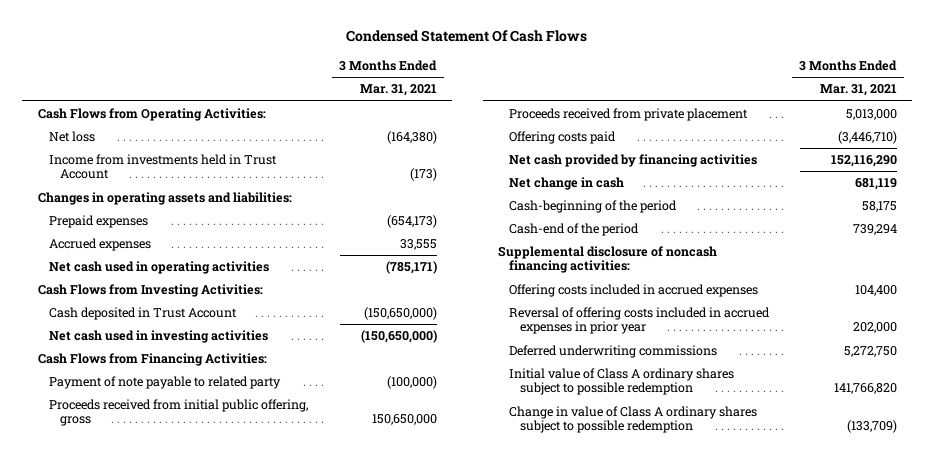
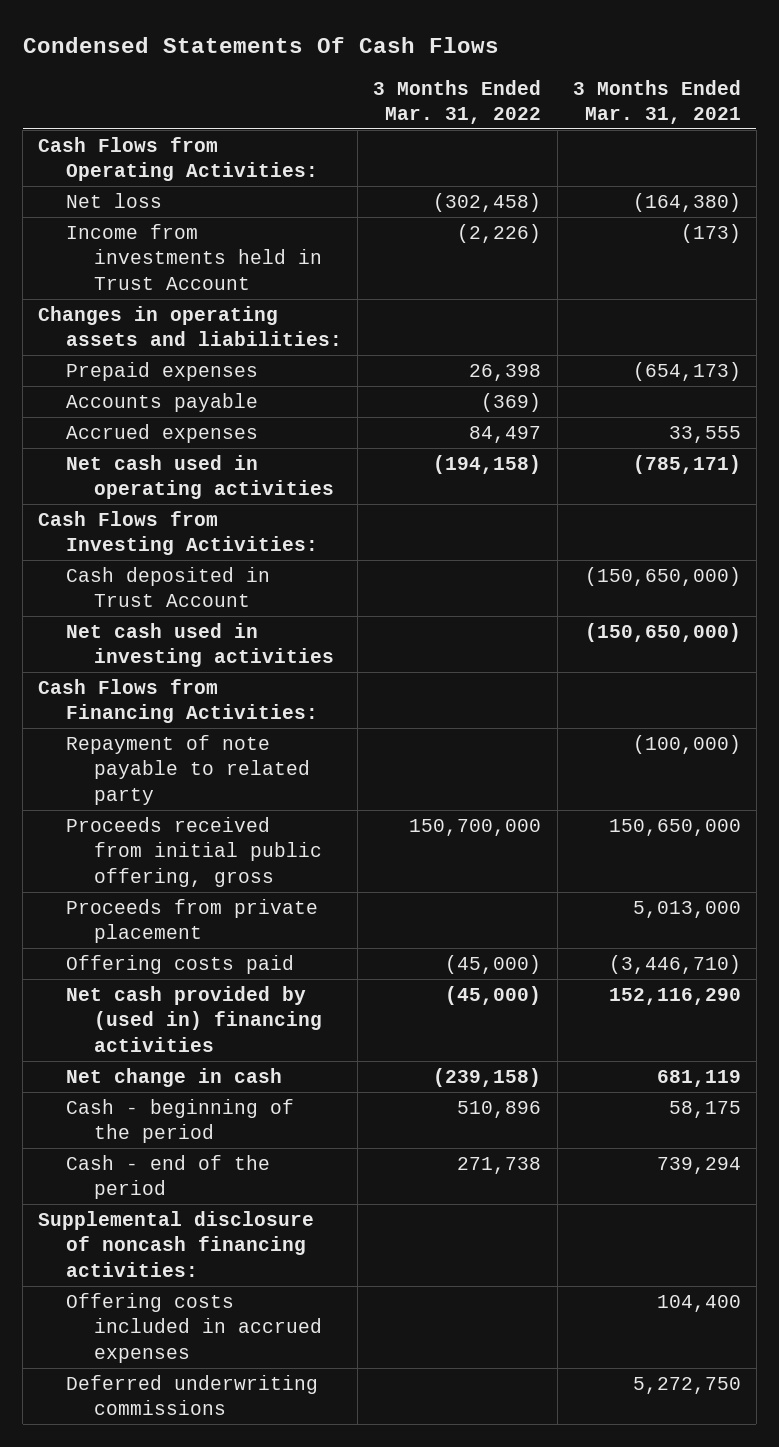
[346,30,588,43] Condensed Statement Of Cash Flows -> [22,37,499,54] Condensed Statements Of Cash Flows
none -> [373,79,542,124] 3 Months Ended Mar. 31, 2022
none -> [66,392,259,412] Accounts payable
[48,376,281,390] Payment of note payable to related party -> [66,734,310,805] Repayment of note payable to related party
[508,108,748,122] Proceeds received from private placement -> [66,898,319,944] Proceeds from private placement
[508,154,757,168] Net cash provided by financing activities -> [66,985,322,1052] Net cash provided by (used in) financing activities
[508,200,677,214] Cash-beginning of the period -> [66,1098,295,1144] Cash - beginning of the period
[508,223,639,237] Cash-end of the period -> [66,1154,271,1200] Cash - end of the period
[508,307,770,335] Reversal of offering costs included in accrued expenses in prior year -> none
[508,368,734,396] Initial value of Class A ordinary shares subject to possible redemption -> none
[508,406,757,434] Change in value of Class A ordinary shares subject to possible redemption -> none

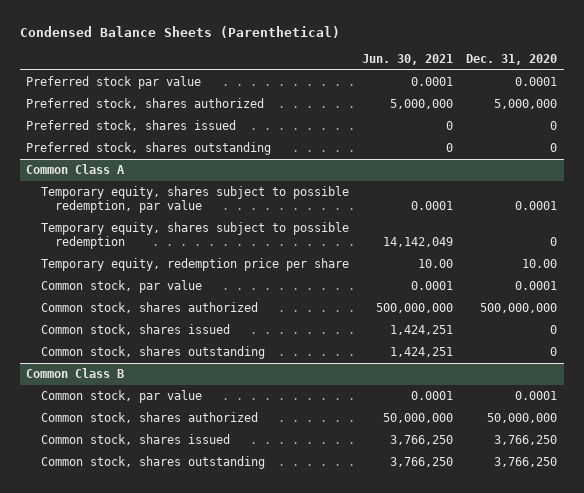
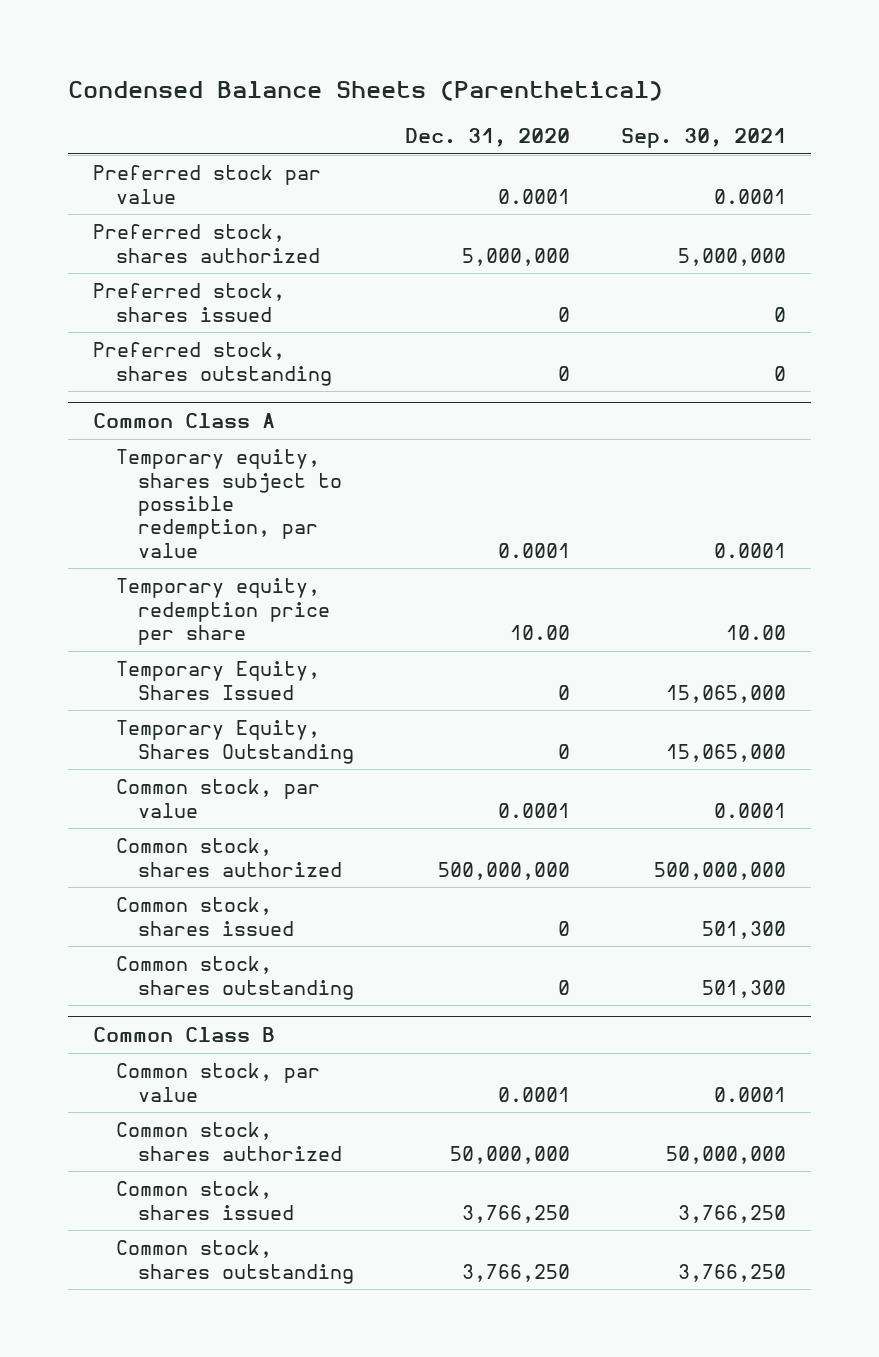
[362,54,454,66] Jun. 30, 2021 -> none
none -> [620,127,786,148] Sep. 30, 2021
[40,221,349,249] Temporary equity, shares subject to possible redemption -> none
none -> [115,661,320,700] Temporary Equity, Shares Issued
none -> [115,720,355,764] Temporary Equity, Shares Outstanding

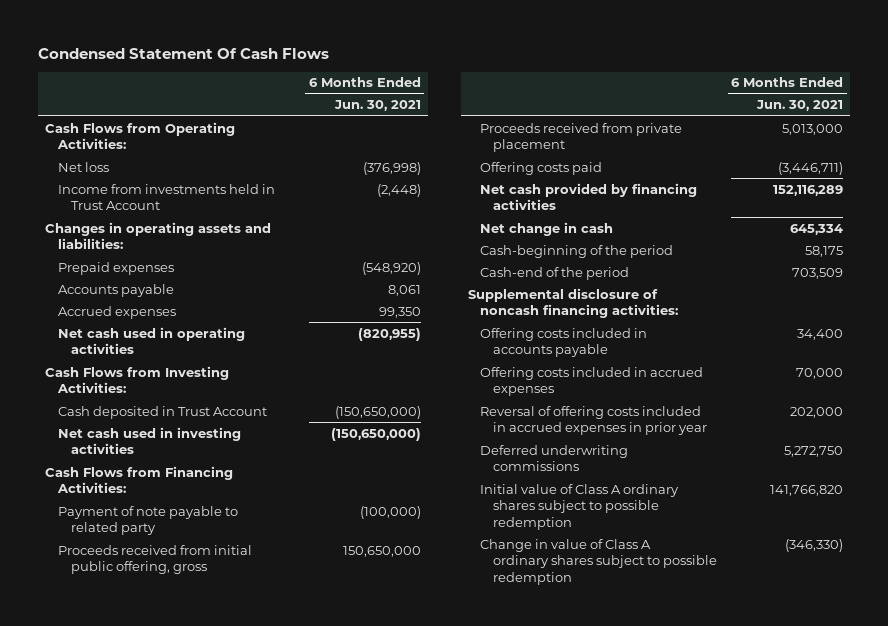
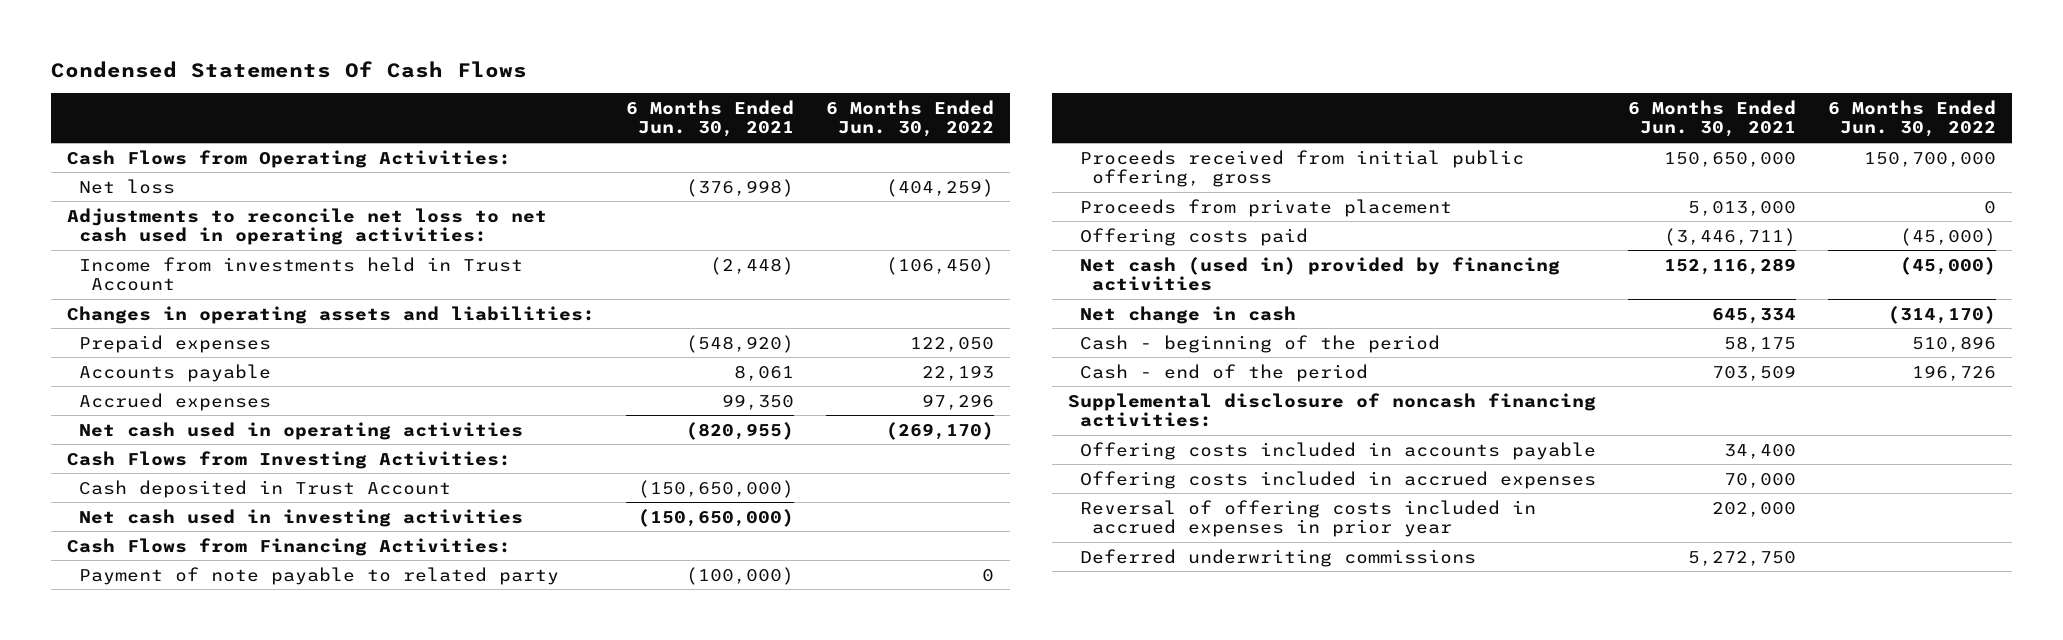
[38,47,330,59] Condensed Statement Of Cash Flows -> [50,60,527,78] Condensed Statements Of Cash Flows
none -> [826,99,995,138] 6 Months Ended Jun. 30, 2022
none -> [66,207,547,246] Adjustments to reconcile net loss to net cash used in operating activities:
[480,122,683,153] Proceeds received from private placement -> [1080,198,1453,217] Proceeds from private placement
[480,182,698,211] Net cash provided by financing activities -> [1080,256,1561,292] Net cash (used in) provided by financing activities
[480,244,674,258] Cash-beginning of the period -> [1080,334,1441,353] Cash - beginning of the period
[480,266,630,280] Cash-end of the period -> [1080,363,1369,382] Cash - end of the period
[480,483,680,531] Initial value of Class A ordinary shares subject to possible redemption -> none
[480,538,717,586] Change in value of Class A ordinary shares subject to possible redemption -> none

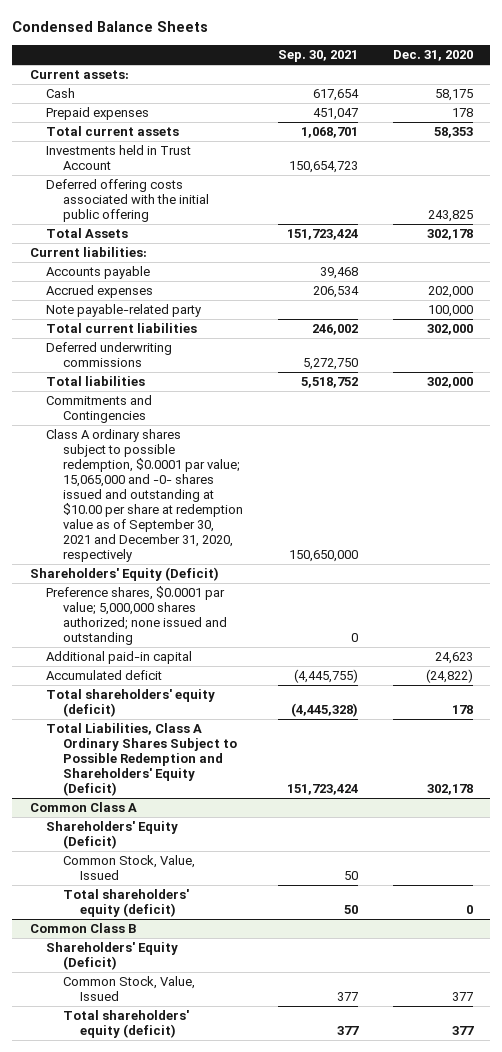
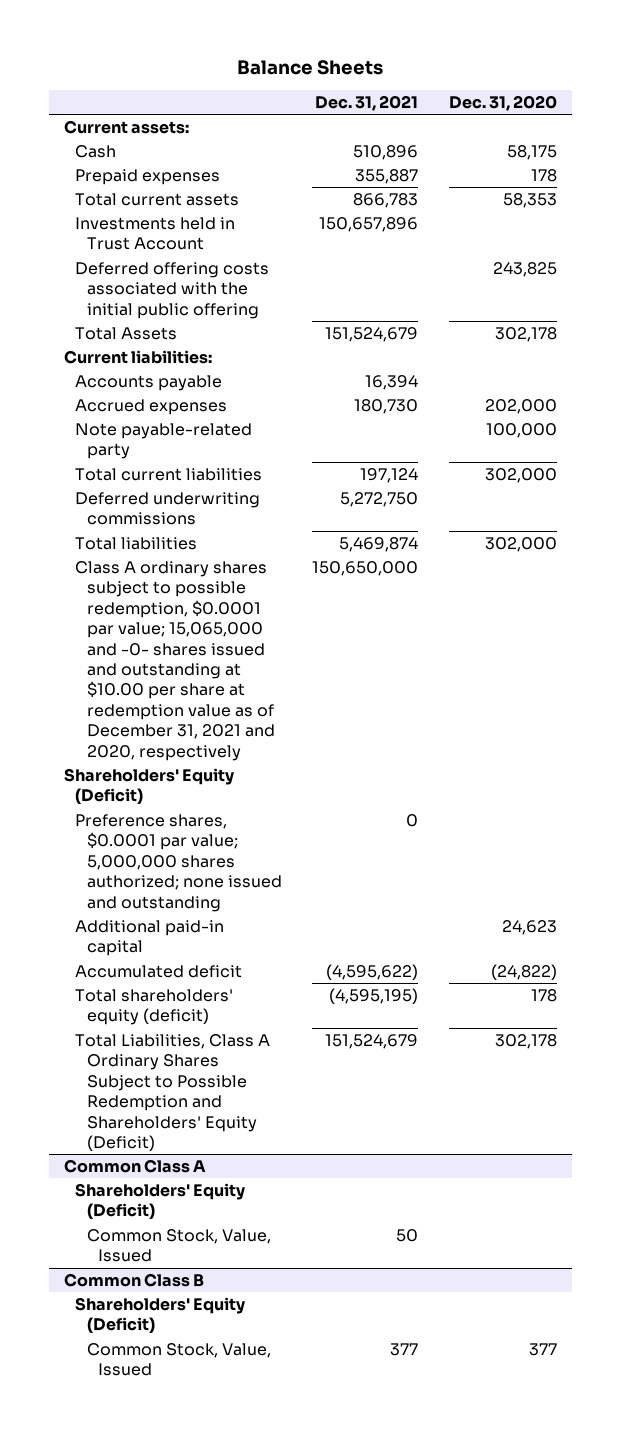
[12,21,209,33] Condensed Balance Sheets -> [237,59,384,75] Balance Sheets
[277,50,358,63] Sep. 30, 2021 -> none
none -> [315,94,419,111] Dec. 31, 2021
[46,395,153,424] Commitments and Contingencies -> none
[46,429,243,563] Class A ordinary shares subject to possible redemption, $0.0001 par value; 15,065,000 and -0- shares issued and outstanding at $10.00 per share at redemption value as of September 30, 2021 and December 31, 2020, respectively -> [75,561,275,761] Class A ordinary shares subject to possible redemption, $0.0001 par value; 15,065,000 and -0- shares issued and outstanding at $10.00 per share at redemption value as of December 31, 2021 and 2020, respectively
[62,889,189,918] Total shareholders' equity (deficit) -> none
[62,1010,189,1039] Total shareholders' equity (deficit) -> none

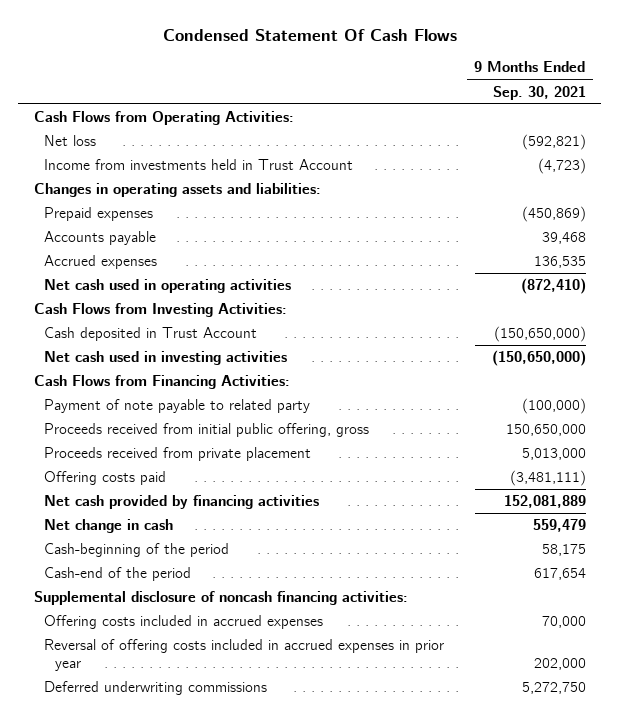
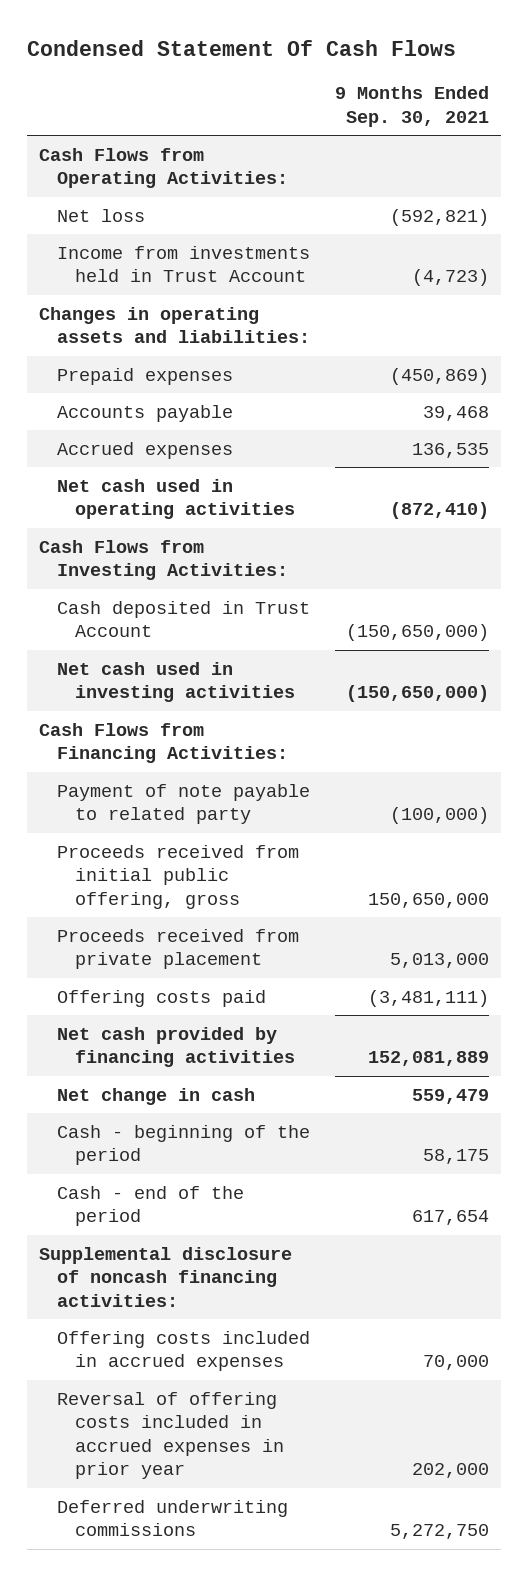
[44,543,230,558] Cash-beginning of the period -> [57,1124,311,1166] Cash - beginning of the period
[44,567,192,582] Cash-end of the period -> [57,1185,245,1227] Cash - end of the period

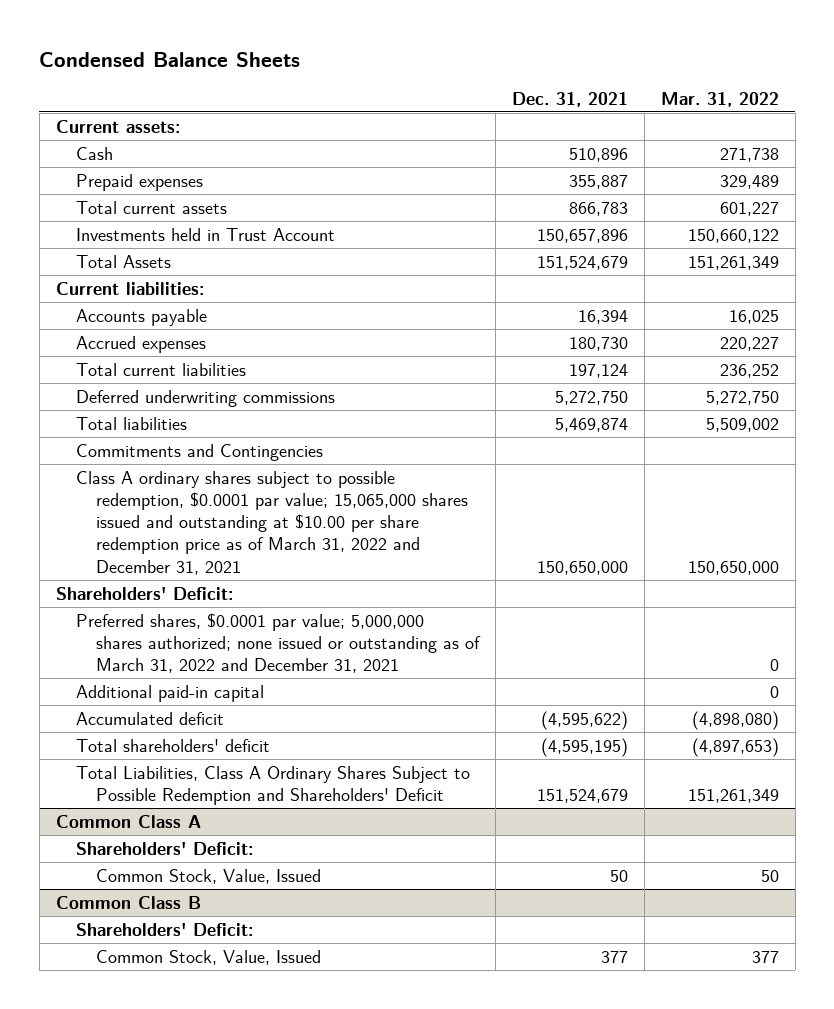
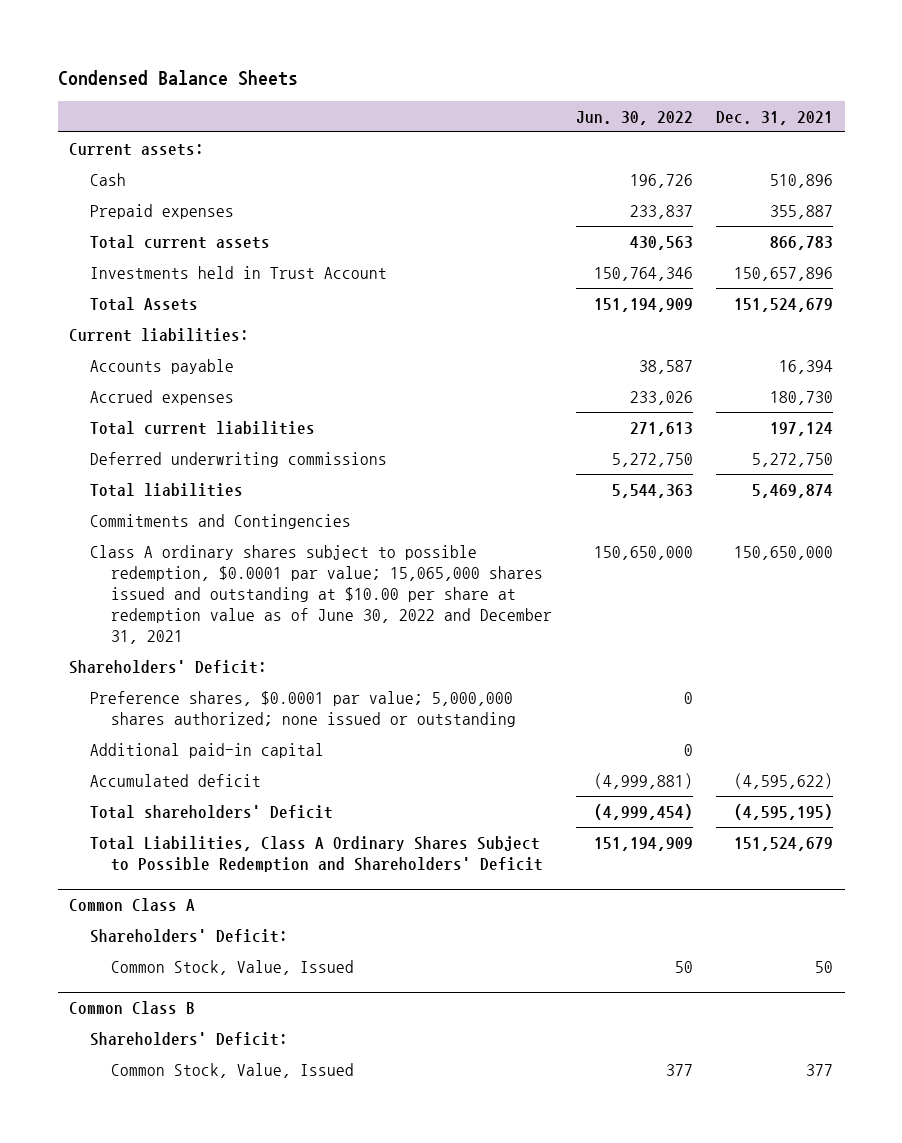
[660,91,779,107] Mar. 31, 2022 -> none
none -> [575,110,693,125] Jun. 30, 2022
[75,470,469,575] Class A ordinary shares subject to possible redemption, $0.0001 par value; 15,065,000 shares issued and outstanding at $10.00 per share redemption price as of March 31, 2022 and December 31, 2021 -> [90,544,553,644] Class A ordinary shares subject to possible redemption, $0.0001 par value; 15,065,000 shares issued and outstanding at $10.00 per share at redemption value as of June 30, 2022 and December 31, 2021
[75,612,482,674] Preferred shares, $0.0001 par value; 5,000,000 shares authorized; none issued or outstanding as of March 31, 2022 and December 31, 2021 -> [90,690,517,727] Preference shares, $0.0001 par value; 5,000,000 shares authorized; none issued or outstanding
[75,738,270,752] Total shareholders' deficit -> [90,804,334,819] Total shareholders' Deficit

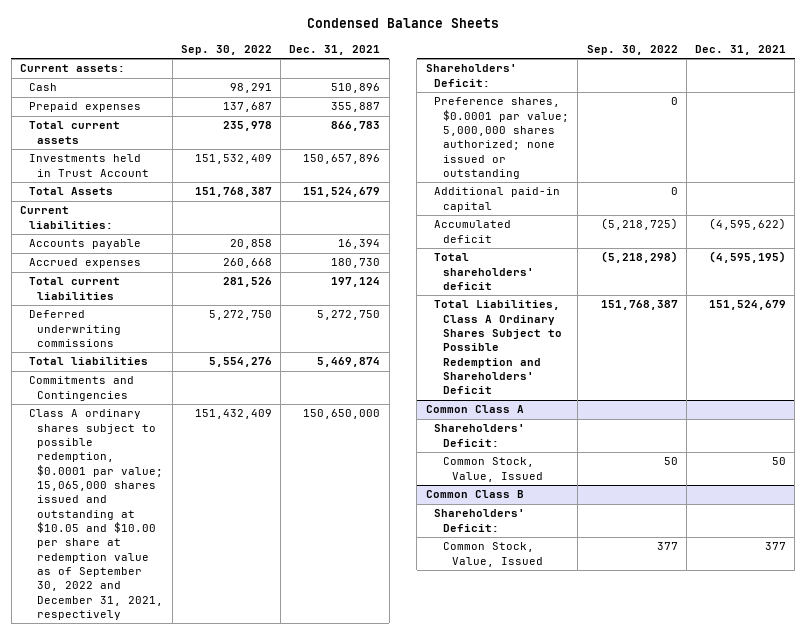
[575,110,693,125] Jun. 30, 2022 -> none
none -> [180,44,272,55] Sep. 30, 2022
[90,544,553,644] Class A ordinary shares subject to possible redemption, $0.0001 par value; 15,065,000 shares issued and outstanding at $10.00 per share at redemption value as of June 30, 2022 and December 31, 2021 -> [28,409,164,621] Class A ordinary shares subject to possible redemption, $0.0001 par value; 15,065,000 shares issued and outstanding at $10.05 and $10.00 per share at redemption value as of September 30, 2022 and December 31, 2021, respectively
[90,804,334,819] Total shareholders' Deficit -> [434,253,535,291] Total shareholders' deficit

